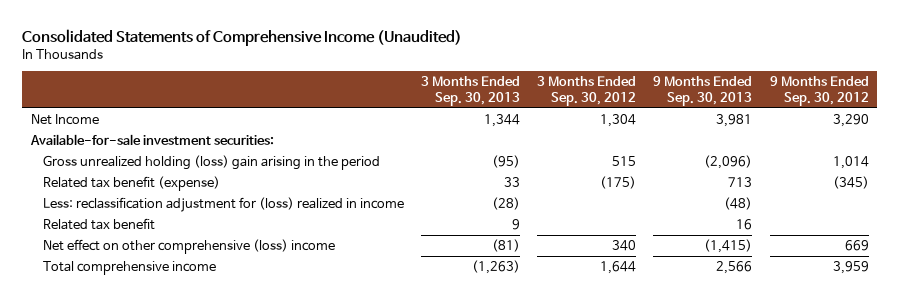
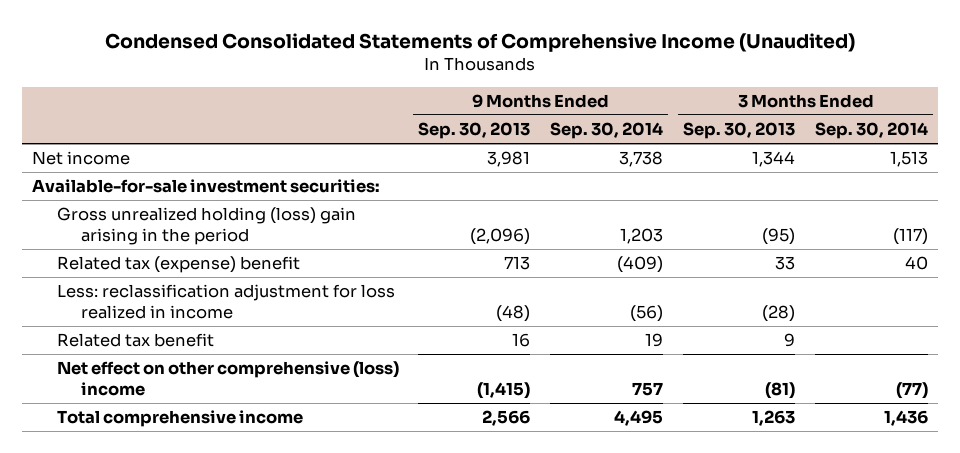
[22,28,463,46] Consolidated Statements of Comprehensive Income (Unaudited) -> [105,32,856,52] Condensed Consolidated Statements of Comprehensive Income (Unaudited)
[537,76,637,106] 3 Months Ended Sep. 30, 2012 -> none
[769,76,869,106] 9 Months Ended Sep. 30, 2012 -> none
none -> [550,122,664,140] Sep. 30, 2014
none -> [815,122,929,140] Sep. 30, 2014
[31,113,100,125] Net Income -> [32,151,131,166] Net income
[42,175,220,191] Related tax benefit (expense) -> [56,256,300,274] Related tax (expense) benefit
[42,196,404,212] Less: reclassification adjustment for (loss) realized in income -> [56,284,395,320] Less: reclassification adjustment for loss realized in income
[471,259,520,274] (1,263) -> [752,410,796,427] 1,263

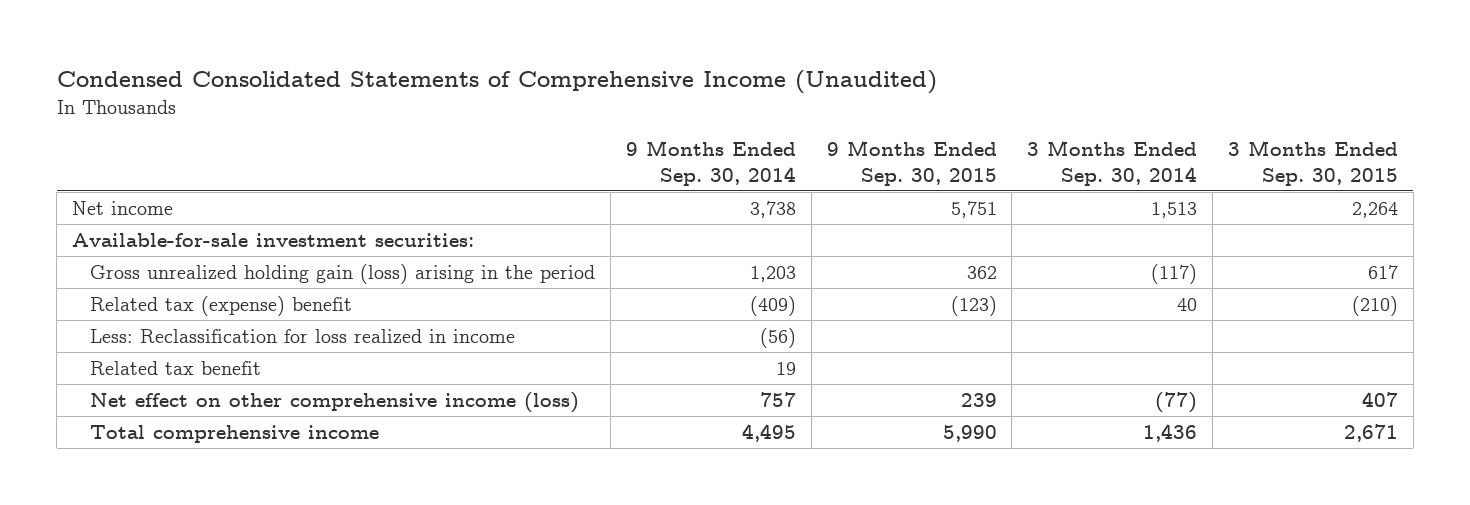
[418,122,531,140] Sep. 30, 2013 -> none
[683,122,796,140] Sep. 30, 2013 -> none
none -> [826,140,997,186] 9 Months Ended Sep. 30, 2015
none -> [1227,140,1398,186] 3 Months Ended Sep. 30, 2015
[56,207,356,246] Gross unrealized holding (loss) gain arising in the period -> [90,263,596,284] Gross unrealized holding gain (loss) arising in the period
[56,284,395,320] Less: reclassification adjustment for loss realized in income -> [90,328,516,344] Less: Reclassification for loss realized in income
[56,361,399,397] Net effect on other comprehensive (loss) income -> [90,391,580,413] Net effect on other comprehensive income (loss)

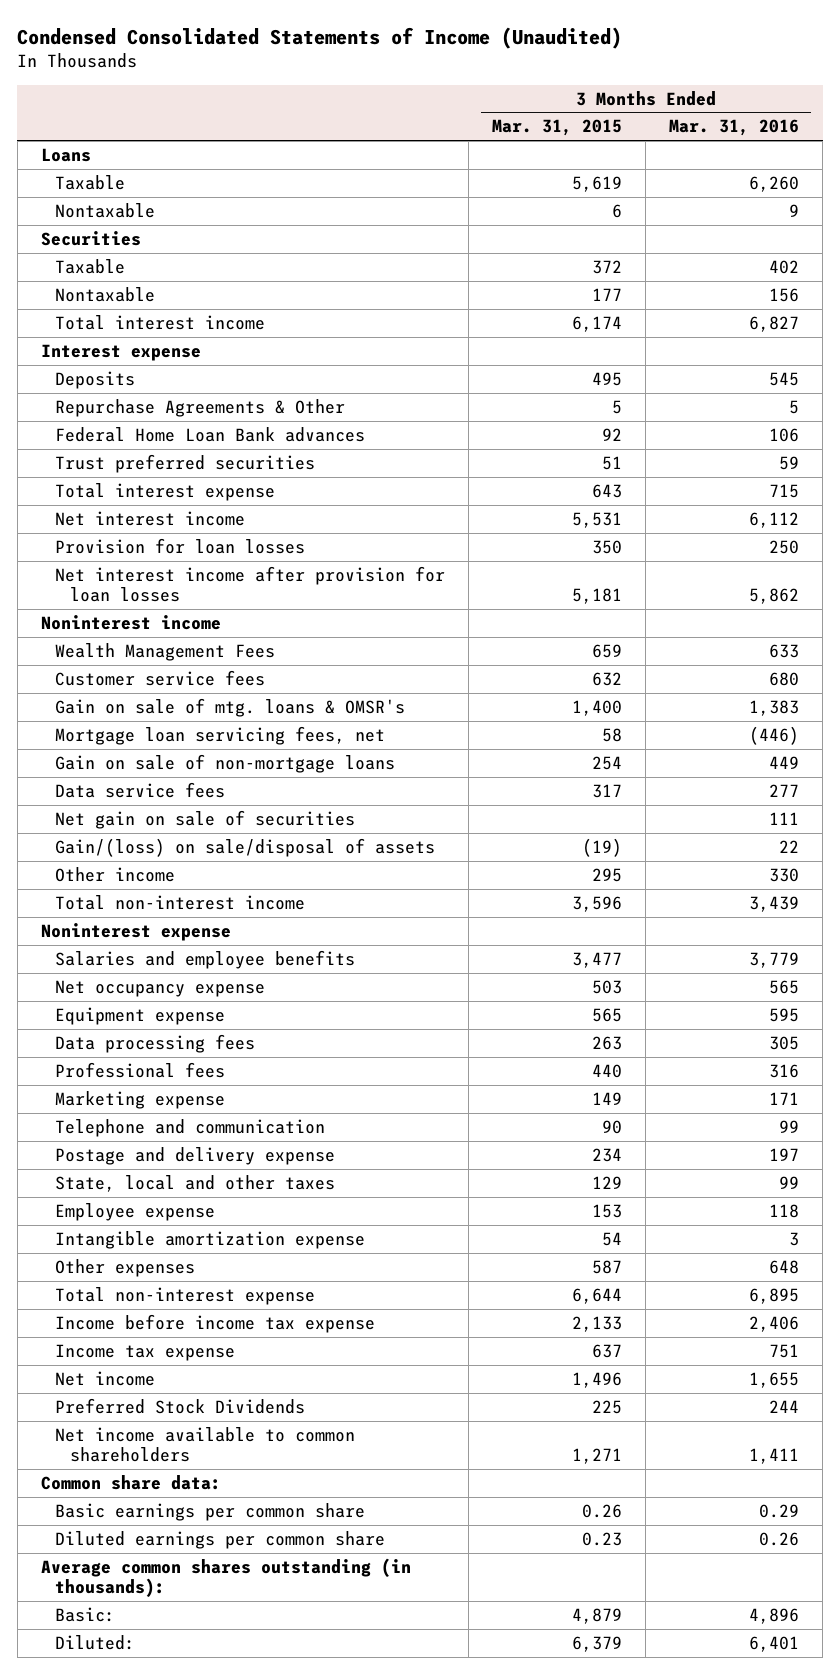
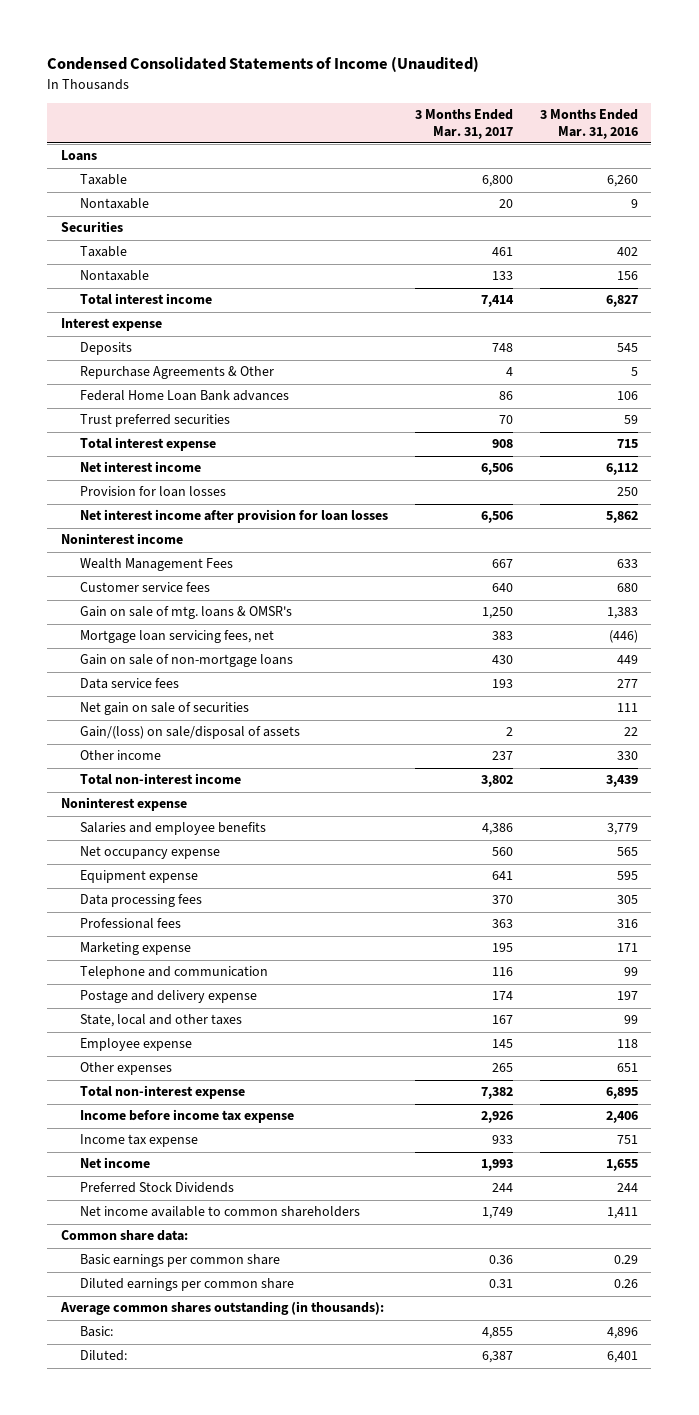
[492,119,623,137] Mar. 31, 2015 -> none
none -> [414,109,513,139] 3 Months Ended Mar. 31, 2017
[55,1230,366,1249] Intangible amortization expense -> none
[769,1259,800,1274] 648 -> [616,1063,638,1073] 651

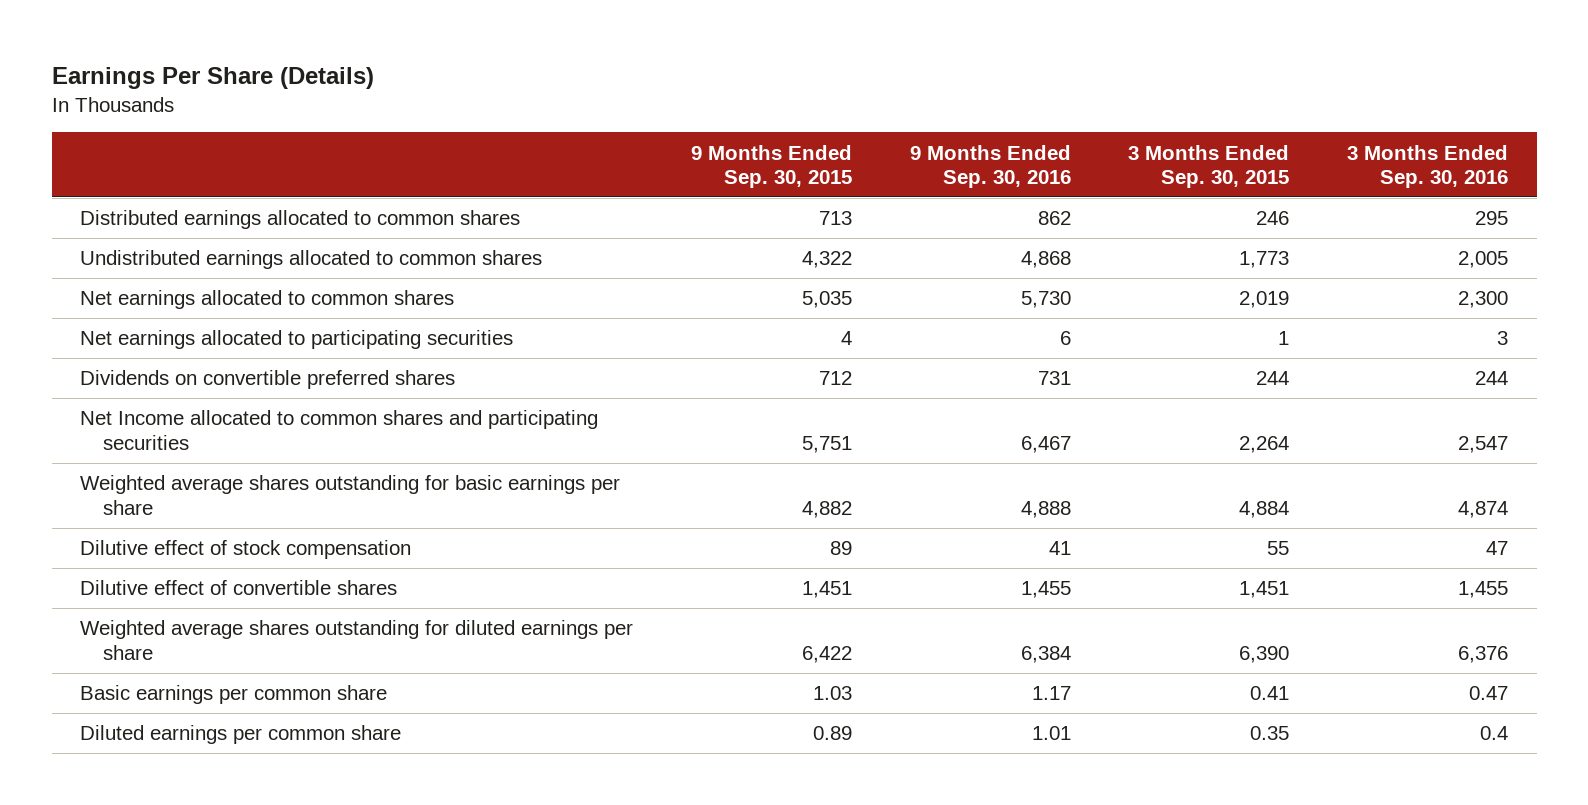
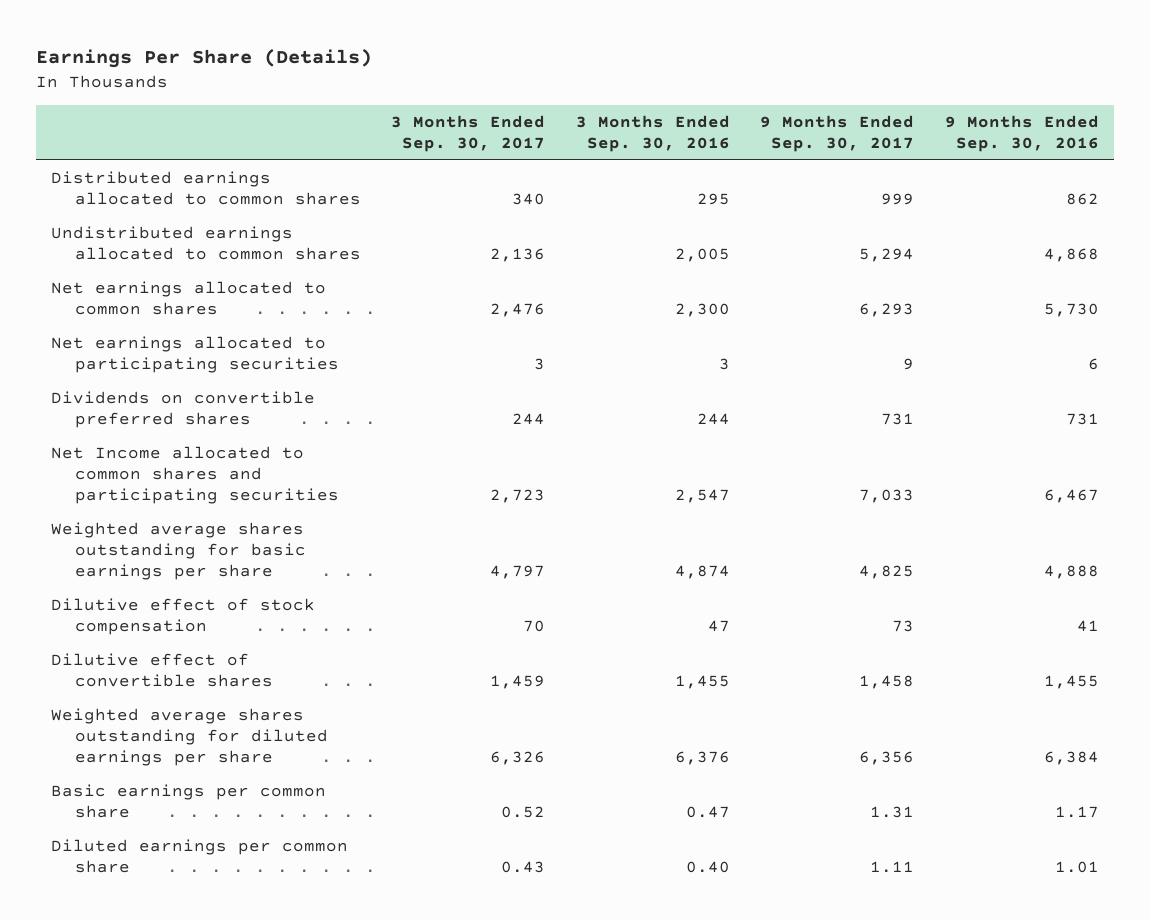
[691,144,853,189] 9 Months Ended Sep. 30, 2015 -> none
[1128,144,1290,189] 3 Months Ended Sep. 30, 2015 -> none
none -> [391,114,546,152] 3 Months Ended Sep. 30, 2017
none -> [760,114,915,152] 9 Months Ended Sep. 30, 2017
[1479,726,1508,741] 0.4 -> [685,861,730,874] 0.40

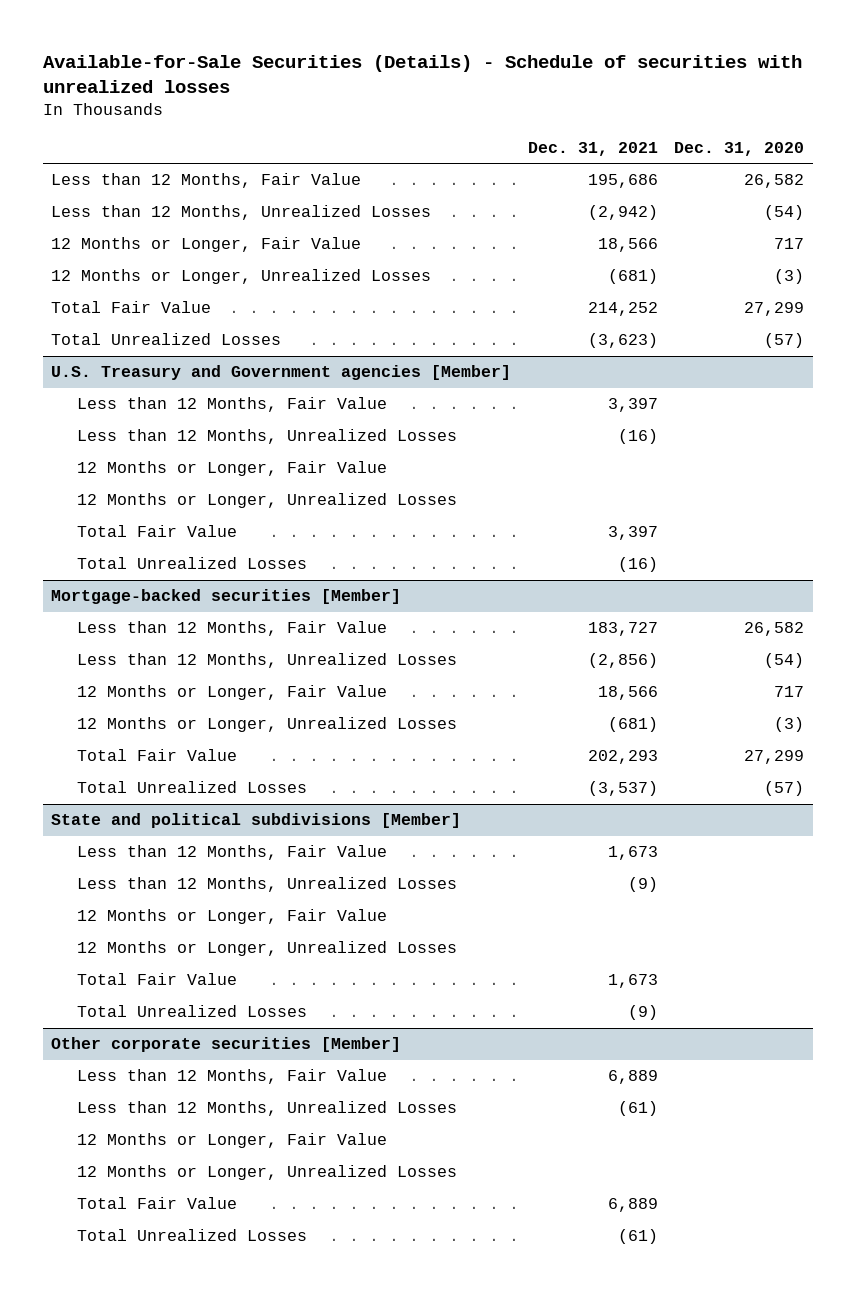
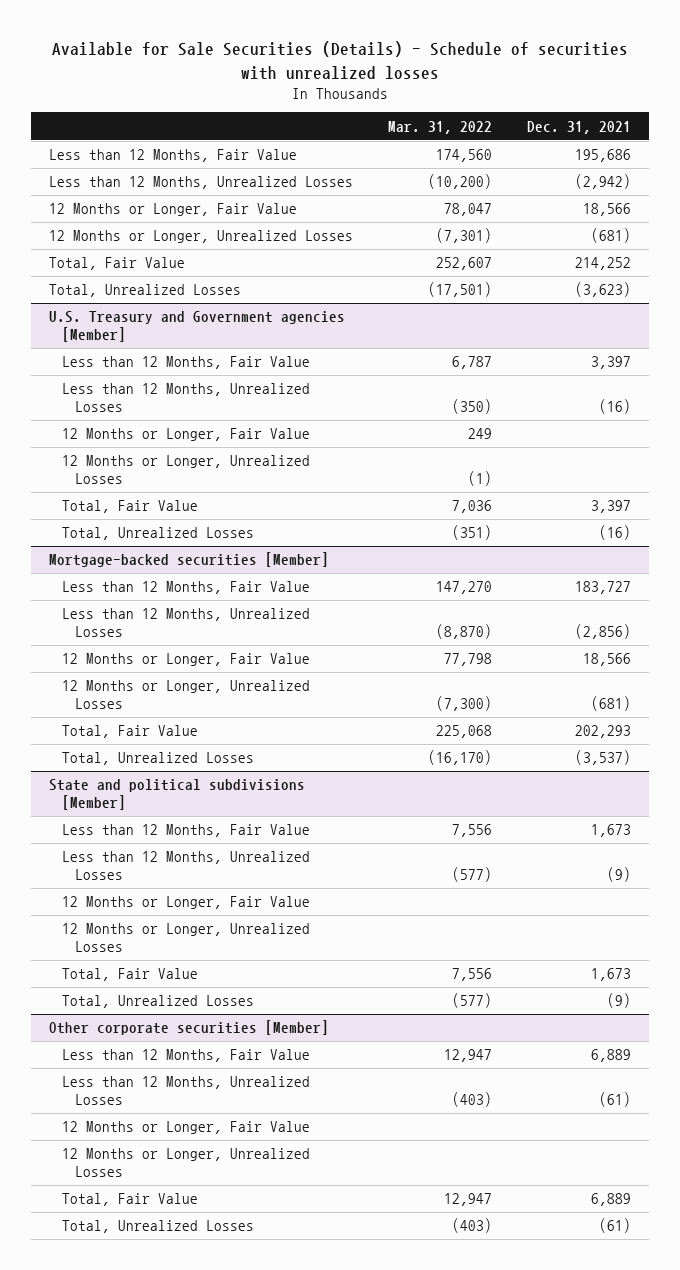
[42,54,802,94] Available-for-Sale Securities (Details) - Schedule of securities with unrealized losses -> [52,41,629,80] Available for Sale Securities (Details) - Schedule of securities with unrealized losses
[674,141,805,156] Dec. 31, 2020 -> none
none -> [388,120,493,134] Mar. 31, 2022
[51,301,212,314] Total Fair Value -> [48,257,185,271] Total, Fair Value
[51,333,282,346] Total Unrealized Losses -> [48,284,241,298] Total, Unrealized Losses
[76,525,237,538] Total Fair Value -> [61,500,198,514] Total, Fair Value
[76,557,307,570] Total Unrealized Losses -> [61,527,254,541] Total, Unrealized Losses
[76,749,237,762] Total Fair Value -> [61,725,198,739] Total, Fair Value
[76,781,307,794] Total Unrealized Losses -> [61,752,254,766] Total, Unrealized Losses
[76,973,237,986] Total Fair Value -> [61,968,198,982] Total, Fair Value
[76,1005,307,1018] Total Unrealized Losses -> [61,995,254,1009] Total, Unrealized Losses
[76,1197,237,1210] Total Fair Value -> [61,1193,198,1207] Total, Fair Value
[76,1229,307,1242] Total Unrealized Losses -> [61,1220,254,1234] Total, Unrealized Losses

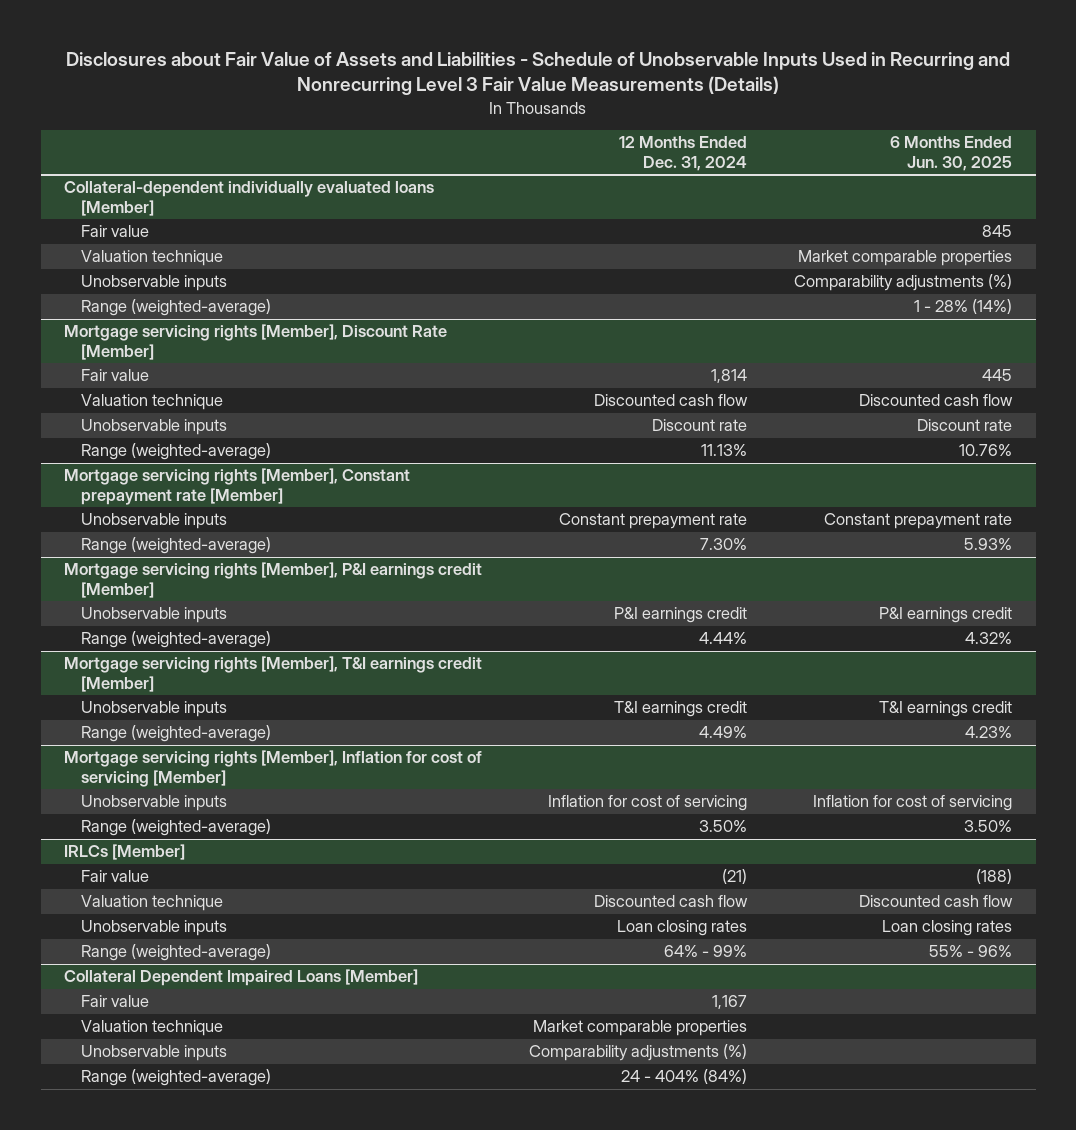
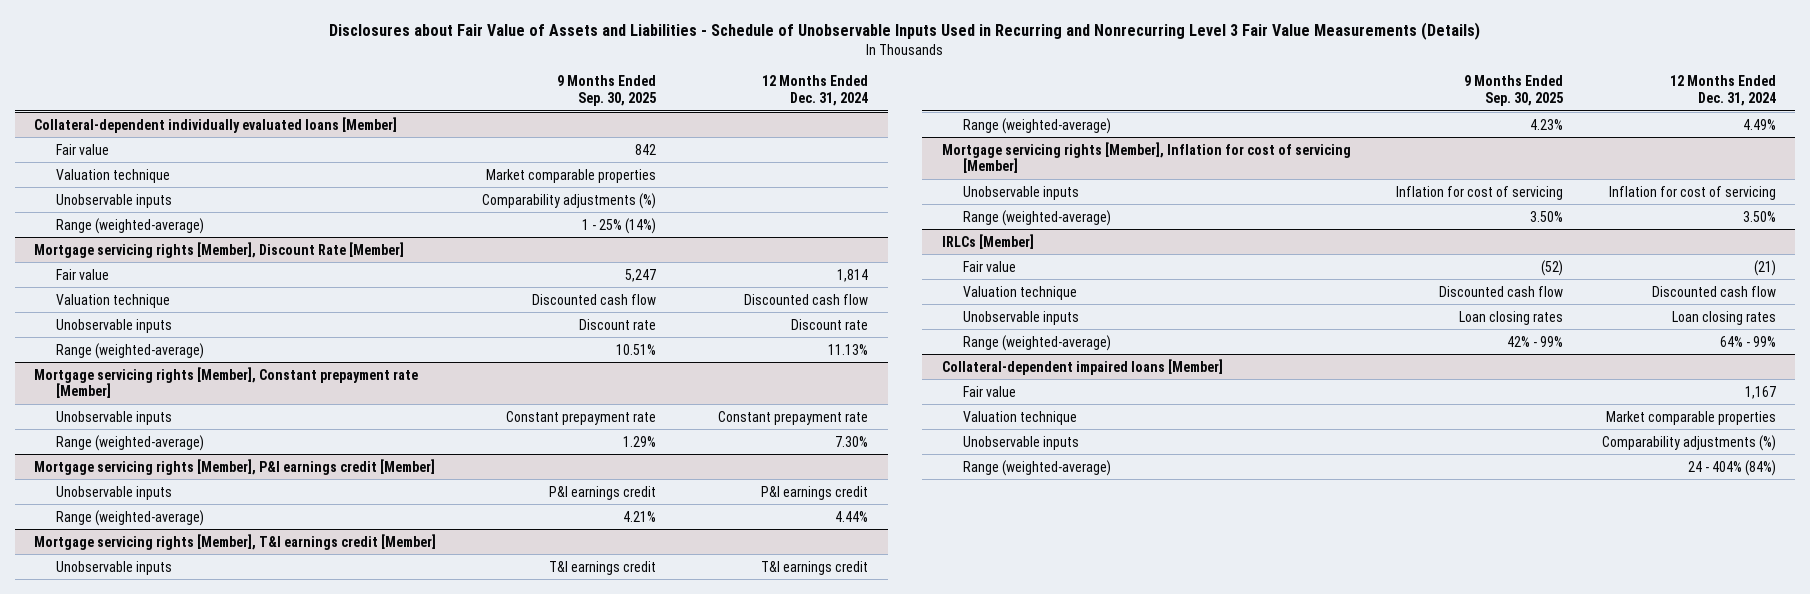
[890,136,1013,171] 6 Months Ended Jun. 30, 2025 -> none
none -> [556,75,656,106] 9 Months Ended Sep. 30, 2025
[64,969,419,987] Collateral Dependent Impaired Loans [Member] -> [941,358,1223,375] Collateral-dependent impaired loans [Member]

